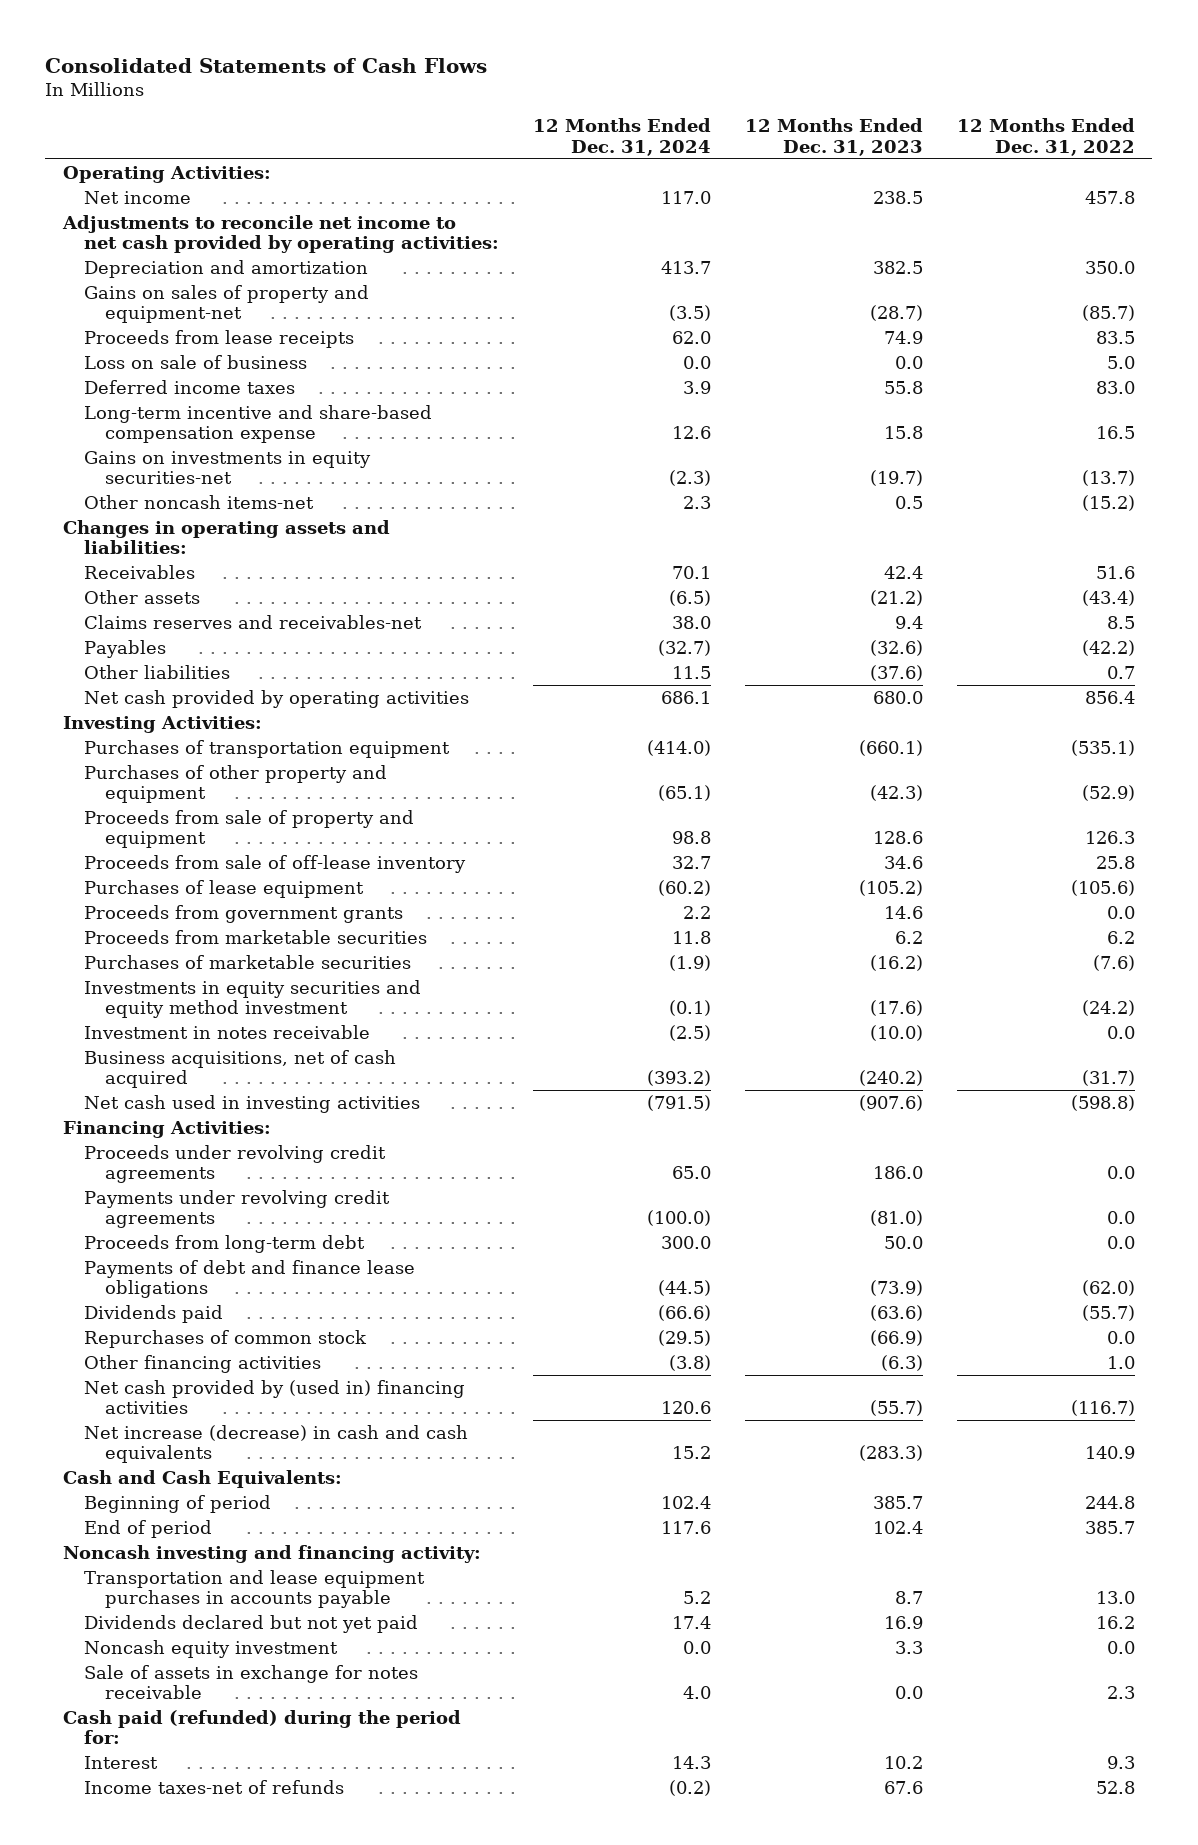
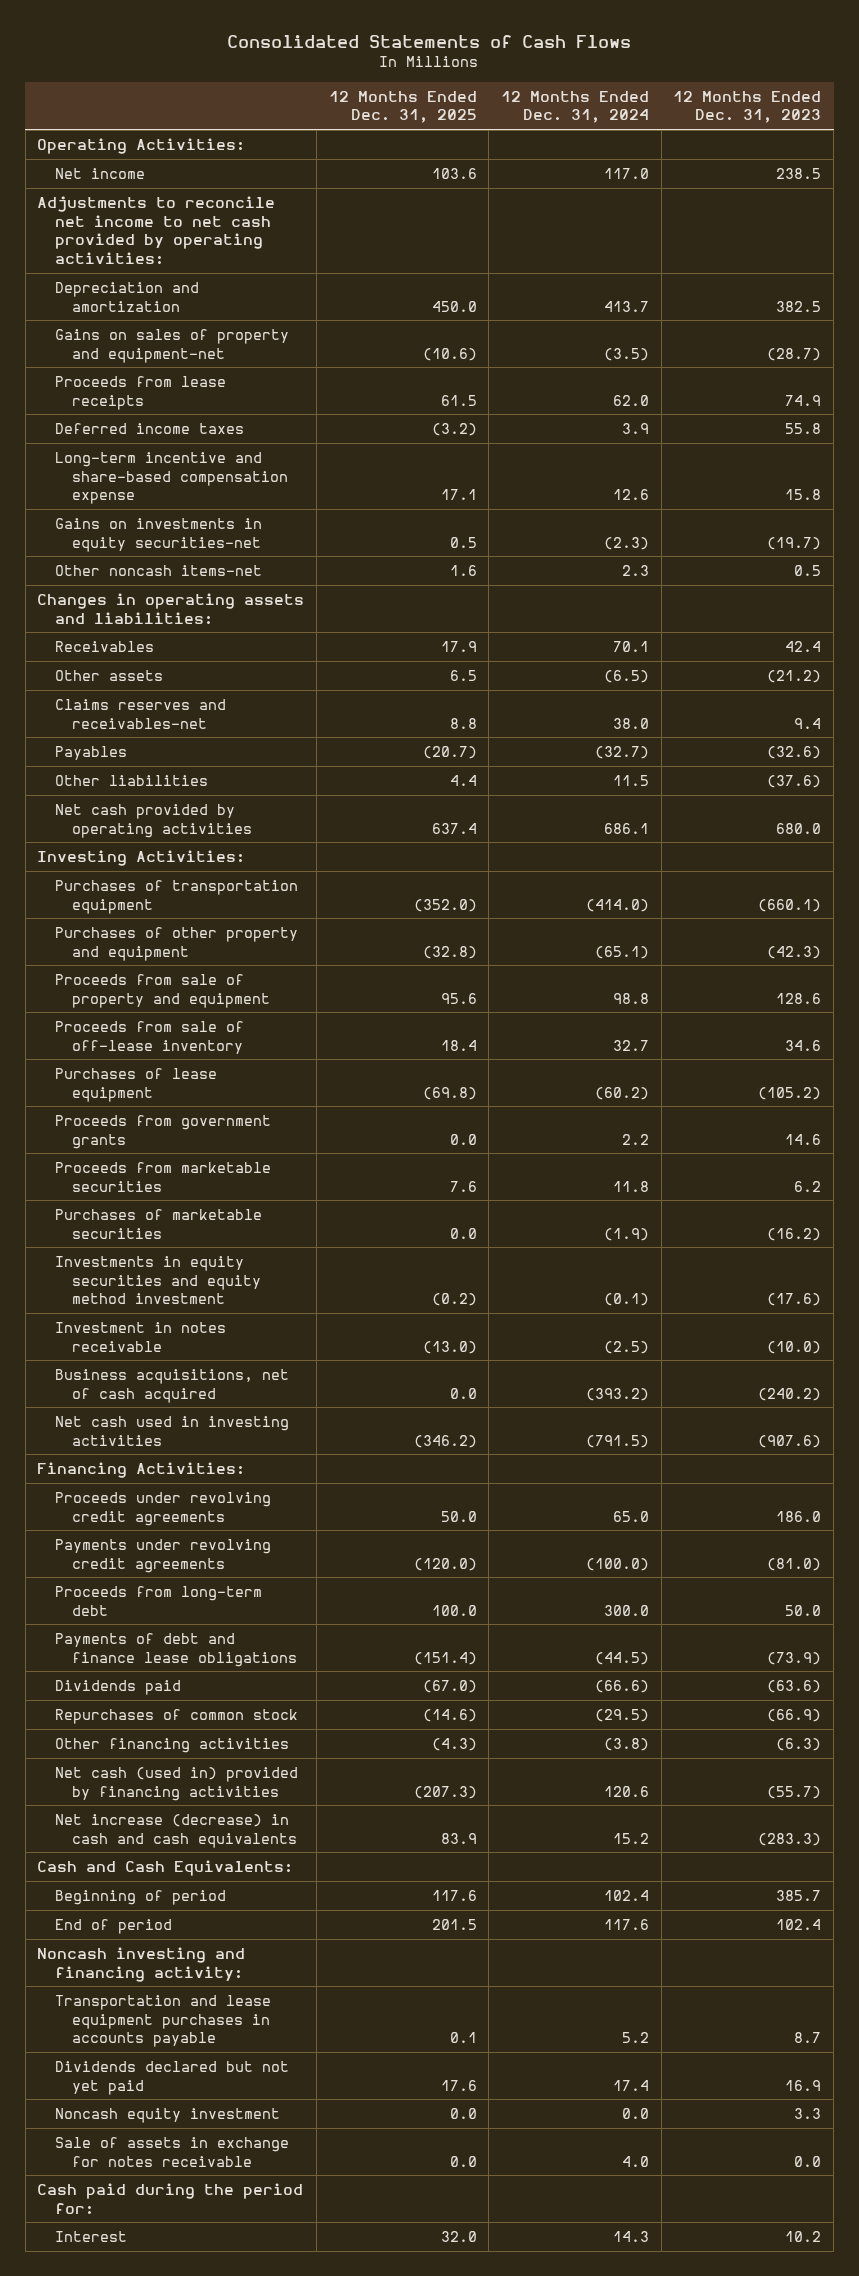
[957,118,1136,156] 12 Months Ended Dec. 31, 2022 -> none
none -> [328,90,477,124] 12 Months Ended Dec. 31, 2025
[83,354,307,369] Loss on sale of business -> none
[83,1379,465,1414] Net cash provided by (used in) financing activities -> [54,1766,298,1801] Net cash (used in) provided by financing activities
[62,1709,461,1744] Cash paid (refunded) during the period for: -> [37,2182,304,2215] Cash paid during the period for:
[83,1779,344,1794] Income taxes-net of refunds -> none

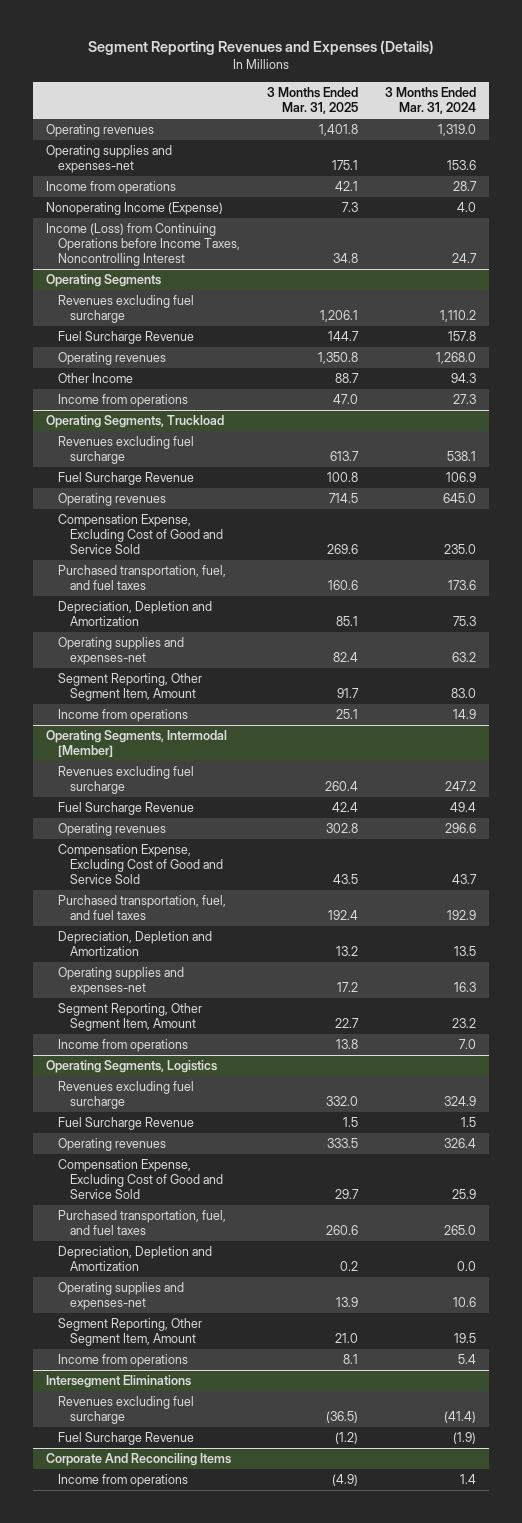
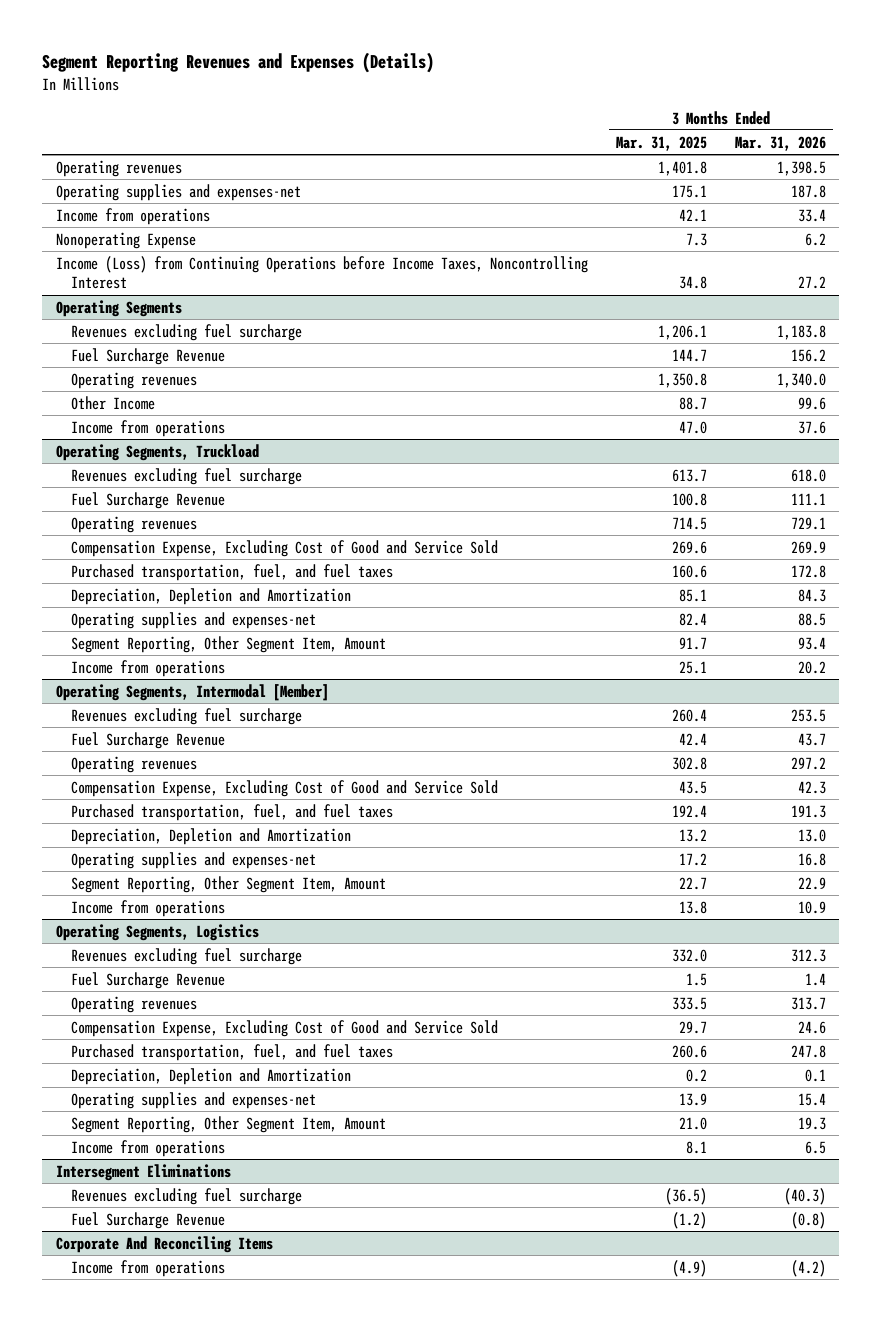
[384,87,476,115] 3 Months Ended Mar. 31, 2024 -> none
none -> [734,135,826,151] Mar. 31, 2026
[46,202,224,216] Nonoperating Income (Expense) -> [56,231,197,249] Nonoperating Expense

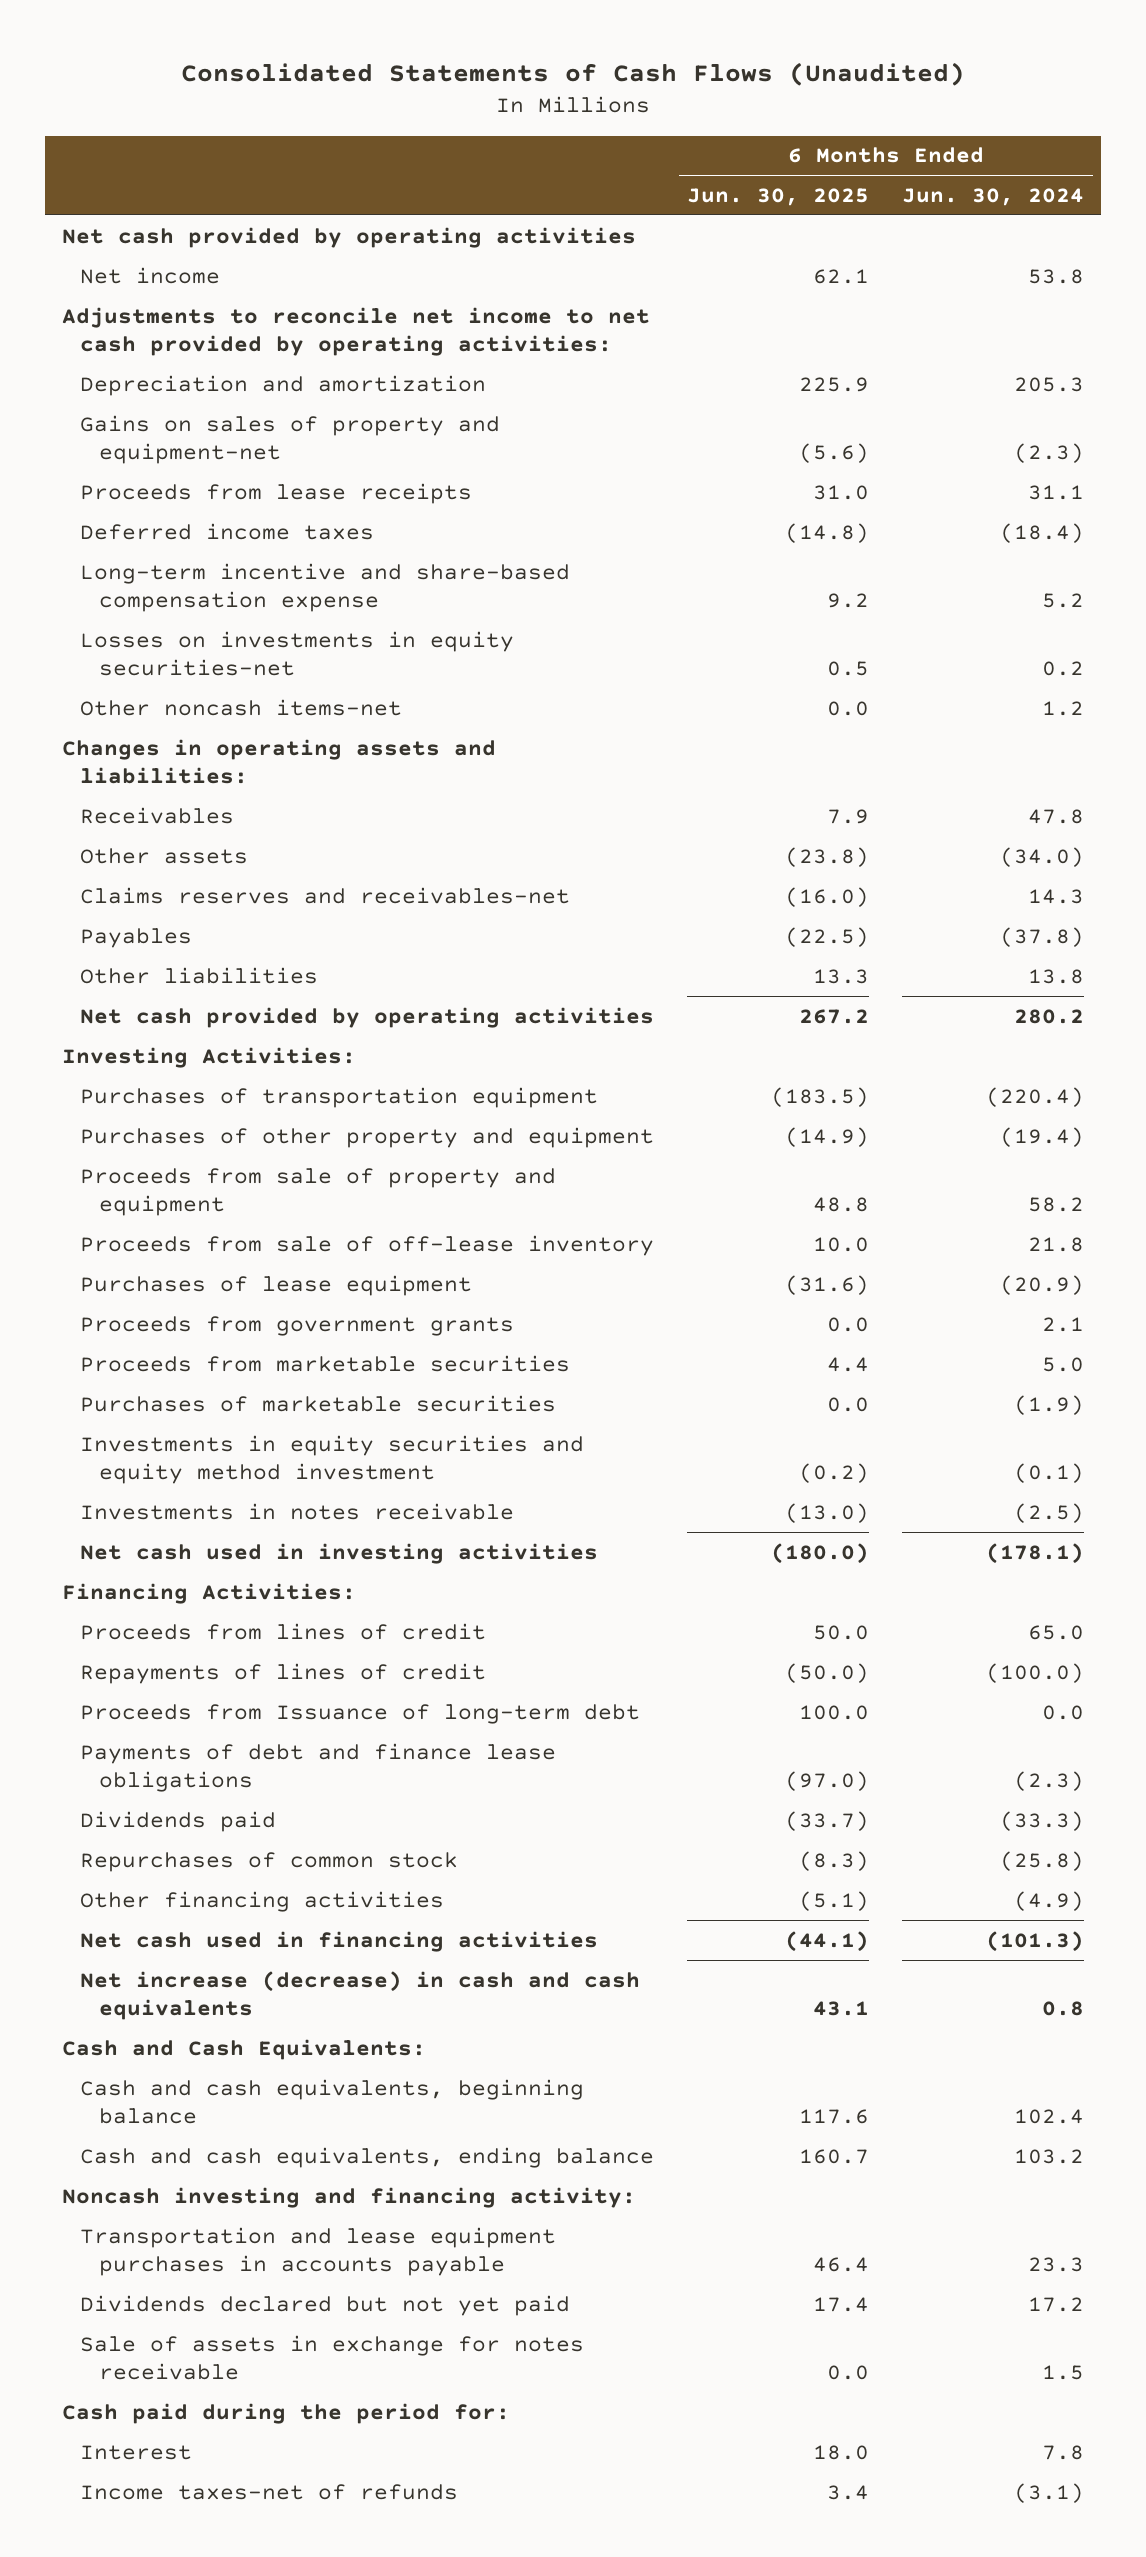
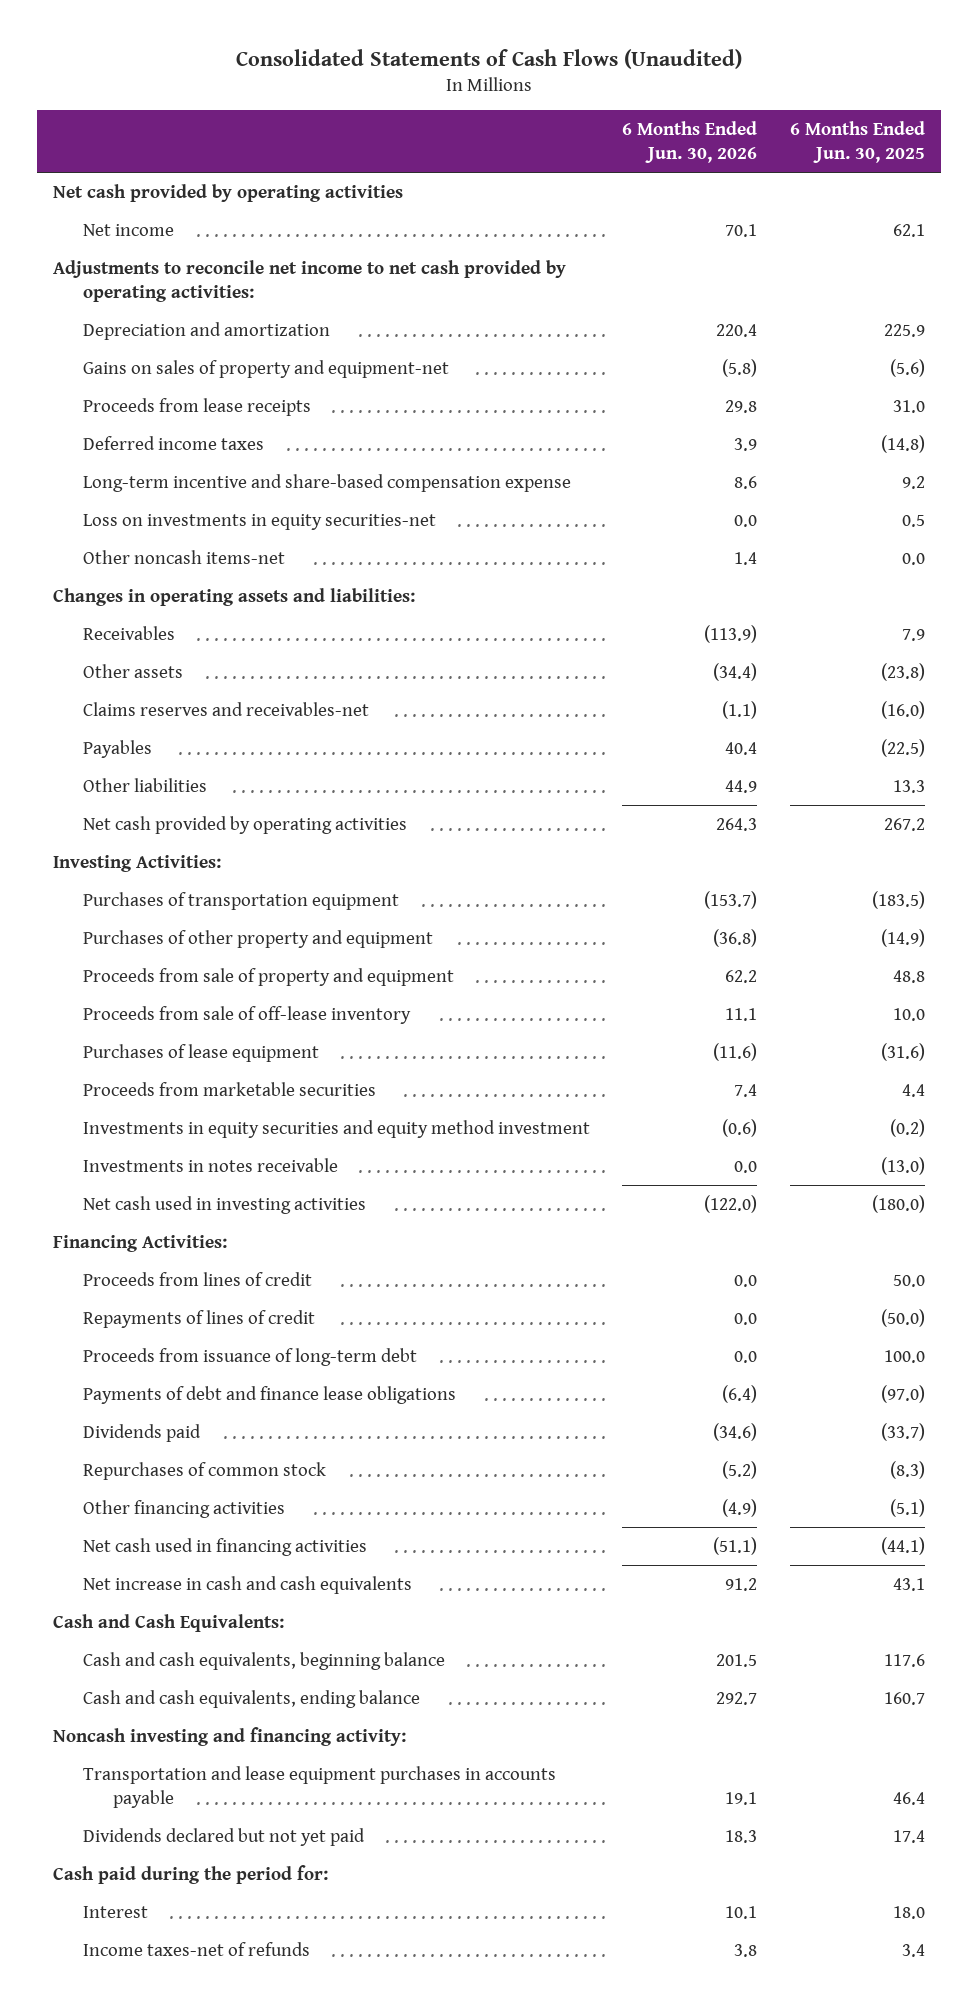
[902,187,1085,206] Jun. 30, 2024 -> none
none -> [622,121,758,164] 6 Months Ended Jun. 30, 2026
[80,630,515,676] Losses on investments in equity securities-net -> [82,513,436,530] Loss on investments in equity securities-net
[80,1315,515,1336] Proceeds from government grants -> none
[80,1394,557,1412] Purchases of marketable securities -> none
[80,1703,641,1724] Proceeds from Issuance of long-term debt -> [82,1347,417,1366] Proceeds from issuance of long-term debt
[80,1970,641,2020] Net increase (decrease) in cash and cash equivalents -> [82,1575,412,1594] Net increase in cash and cash equivalents
[80,2334,585,2380] Sale of assets in exchange for notes receivable -> none

